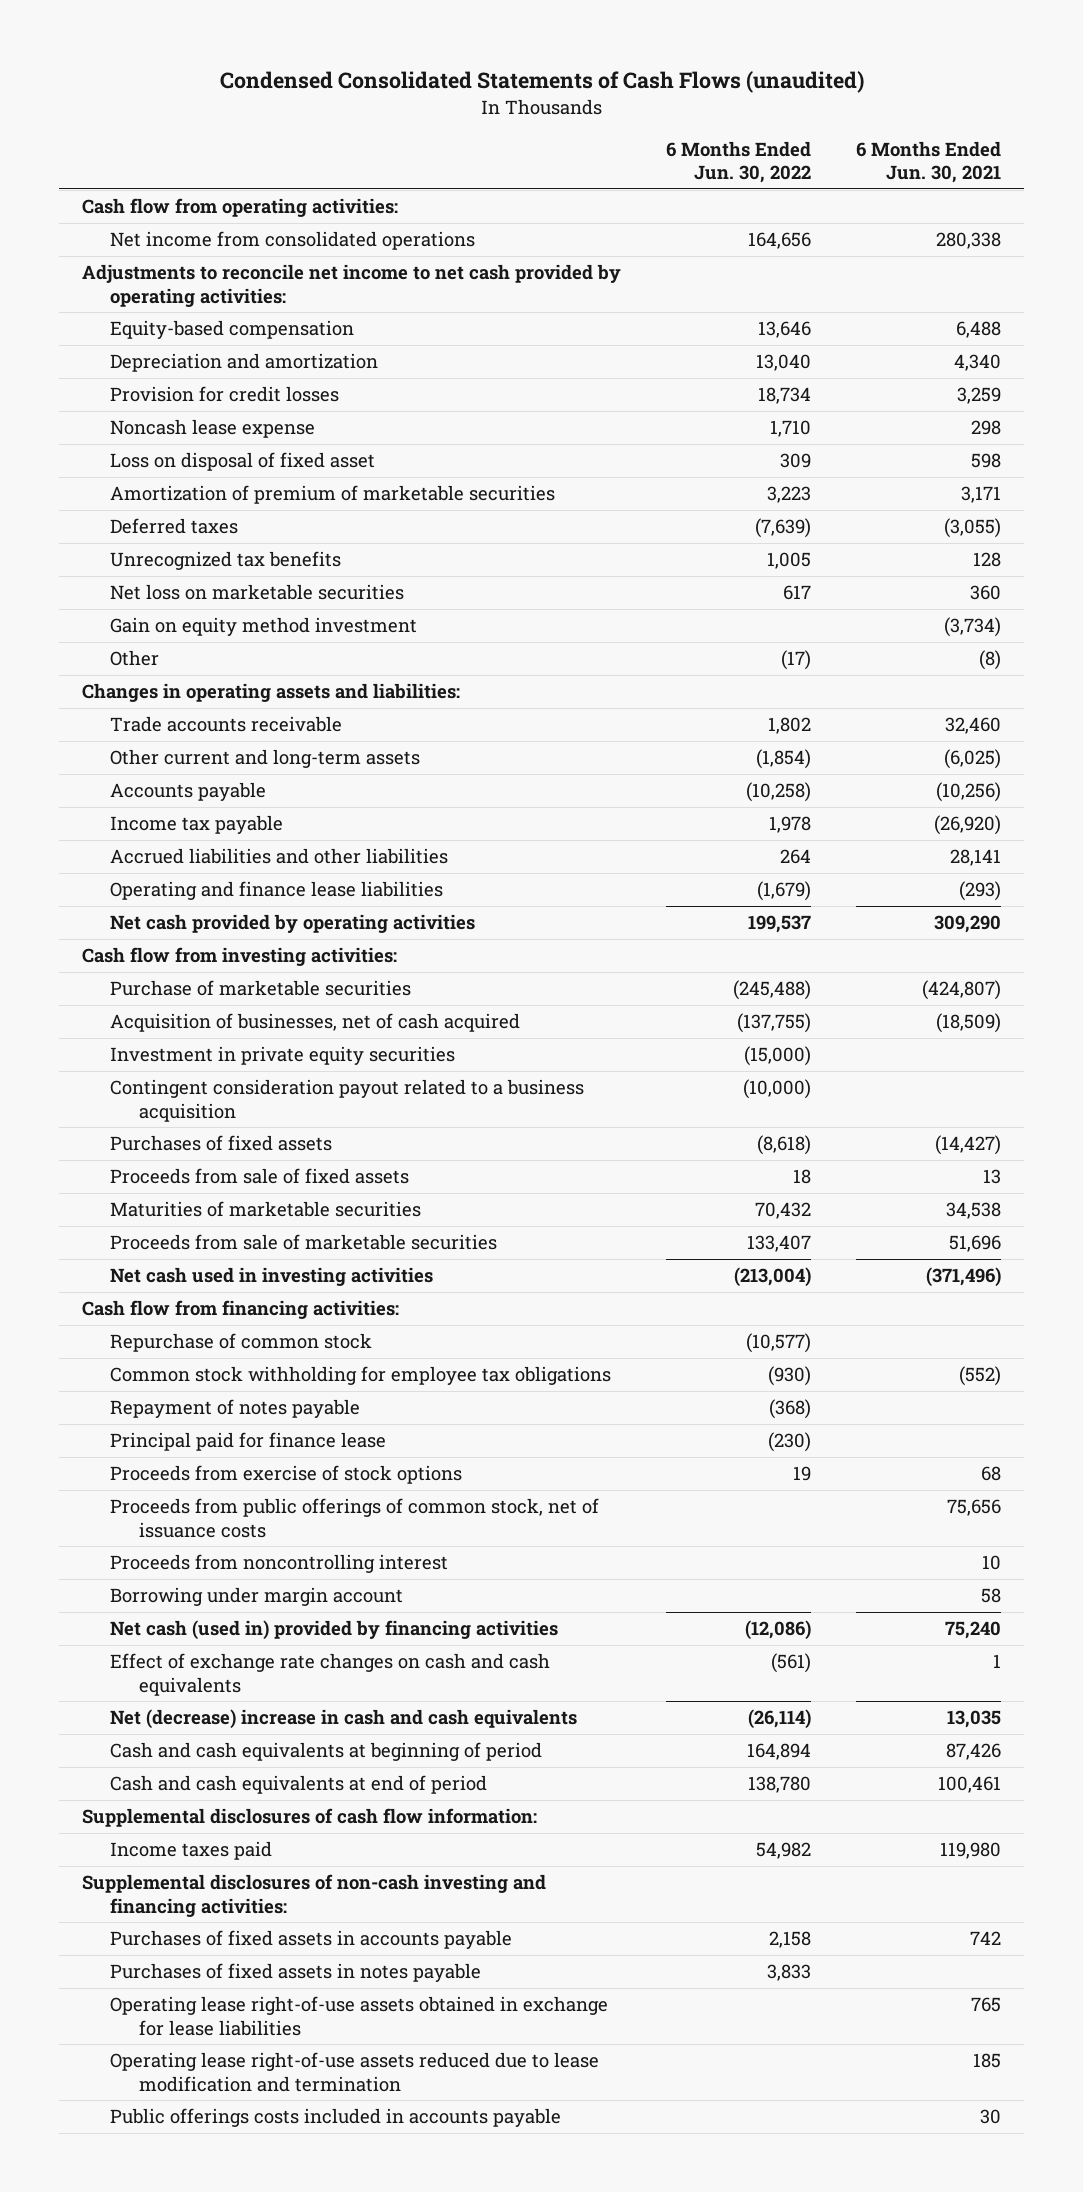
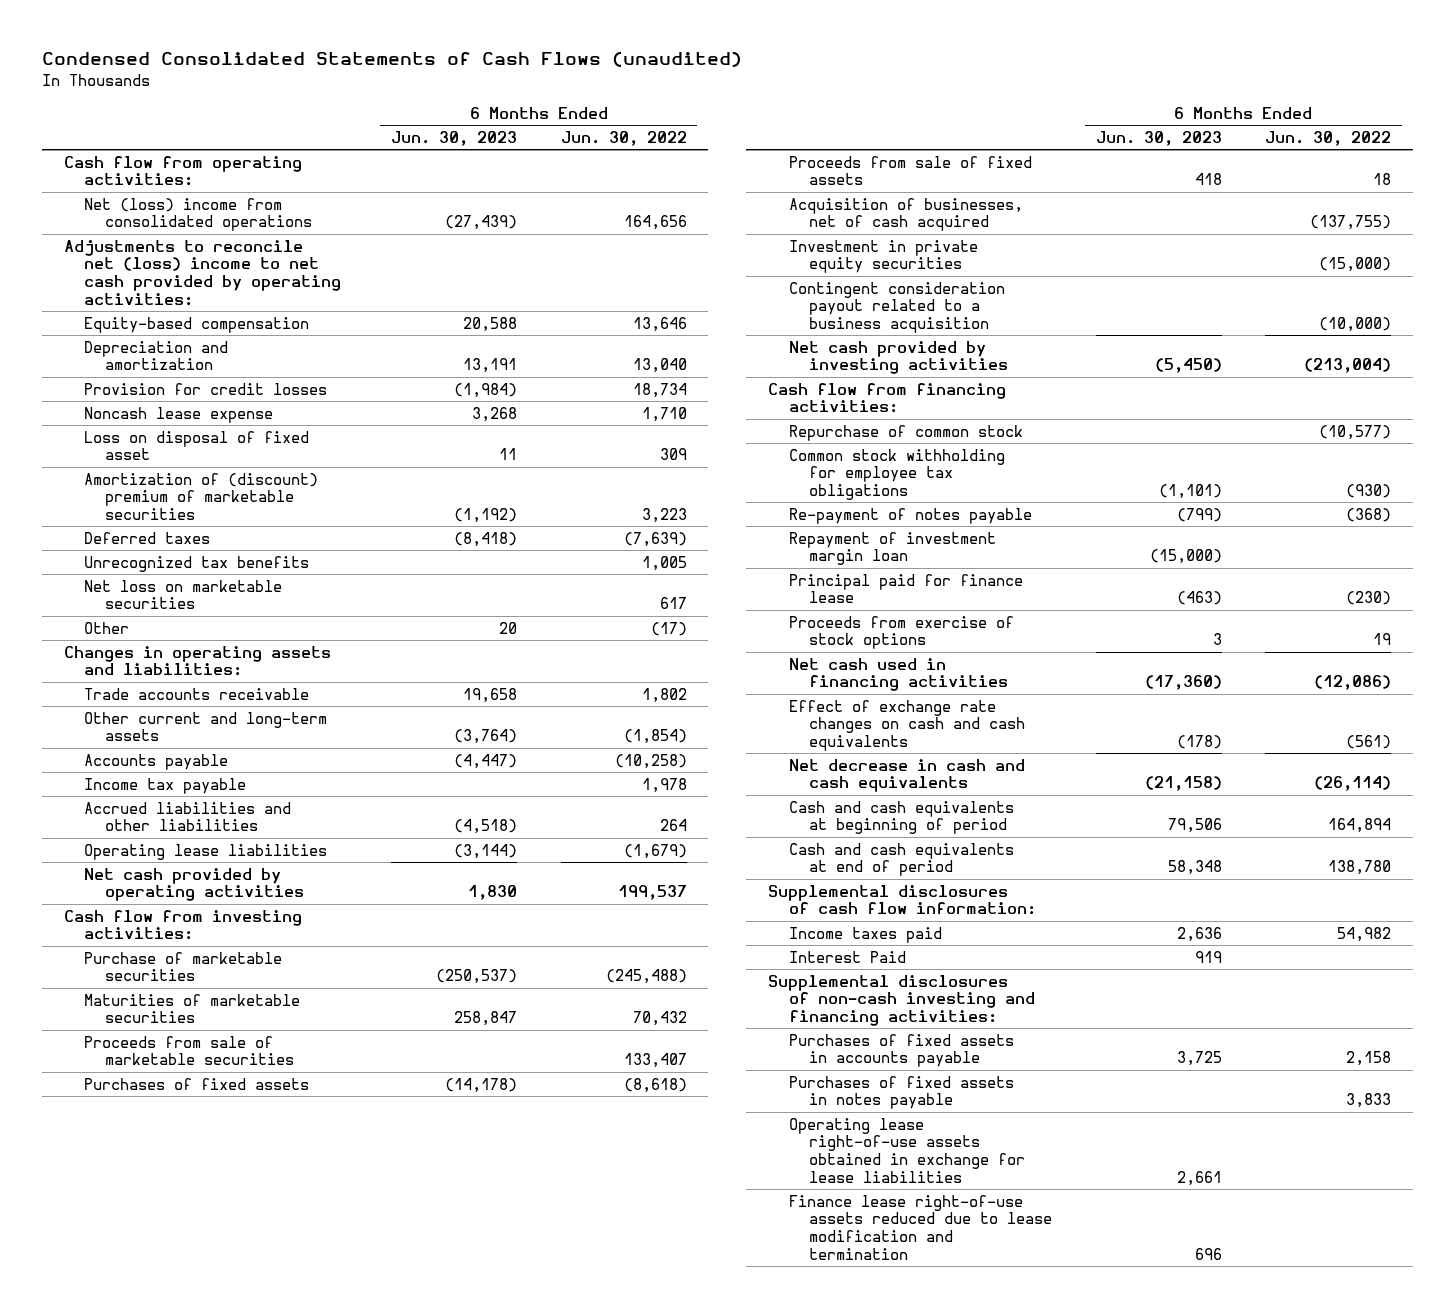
[856,140,1002,184] 6 Months Ended Jun. 30, 2021 -> none
none -> [391,131,518,147] Jun. 30, 2023
[110,231,476,251] Net income from consolidated operations -> [84,197,312,232] Net (loss) income from consolidated operations
[81,264,621,307] Adjustments to reconcile net income to net cash provided by operating activities: -> [63,239,342,306] Adjustments to reconcile net (loss) income to net cash provided by operating activities:
[110,485,556,505] Amortization of premium of marketable securities -> [84,472,319,521] Amortization of (discount) premium of marketable securities
[110,617,418,637] Gain on equity method investment -> none
[110,881,444,901] Operating and finance lease liabilities -> [84,843,328,860] Operating lease liabilities
[110,1201,422,1218] Maturities of marketable securities -> [84,993,301,1024] Maturities of marketable securities
[110,1234,498,1251] Proceeds from sale of marketable securities -> [84,1035,294,1066] Proceeds from sale of marketable securities
[110,1135,333,1152] Purchases of fixed assets -> [84,1077,310,1090] Purchases of fixed assets
[110,1168,410,1185] Proceeds from sale of fixed assets -> [788,155,1032,186] Proceeds from sale of fixed assets
[110,1267,434,1287] Net cash used in investing activities -> [788,340,1009,375] Net cash provided by investing activities
[110,1399,361,1419] Repayment of notes payable -> [788,507,1032,524] Re-payment of notes payable
none -> [788,531,996,566] Repayment of investment margin loan
[110,1498,600,1538] Proceeds from public offerings of common stock, net of issuance costs -> none
[110,1554,449,1574] Proceeds from noncontrolling interest -> none
[110,1587,404,1607] Borrowing under margin account -> none
[110,1620,559,1641] Net cash (used in) provided by financing activities -> [788,657,1009,692] Net cash used in financing activities
[110,1709,578,1730] Net (decrease) increase in cash and cash equivalents -> [788,758,1025,793] Net decrease in cash and cash equivalents
none -> [788,950,906,963] Interest Paid
[110,2108,562,2128] Public offerings costs included in accounts payable -> none
[110,2052,600,2092] Operating lease right-of-use assets reduced due to lease modification and termination -> [788,1194,1053,1260] Finance lease right-of-use assets reduced due to lease modification and termination

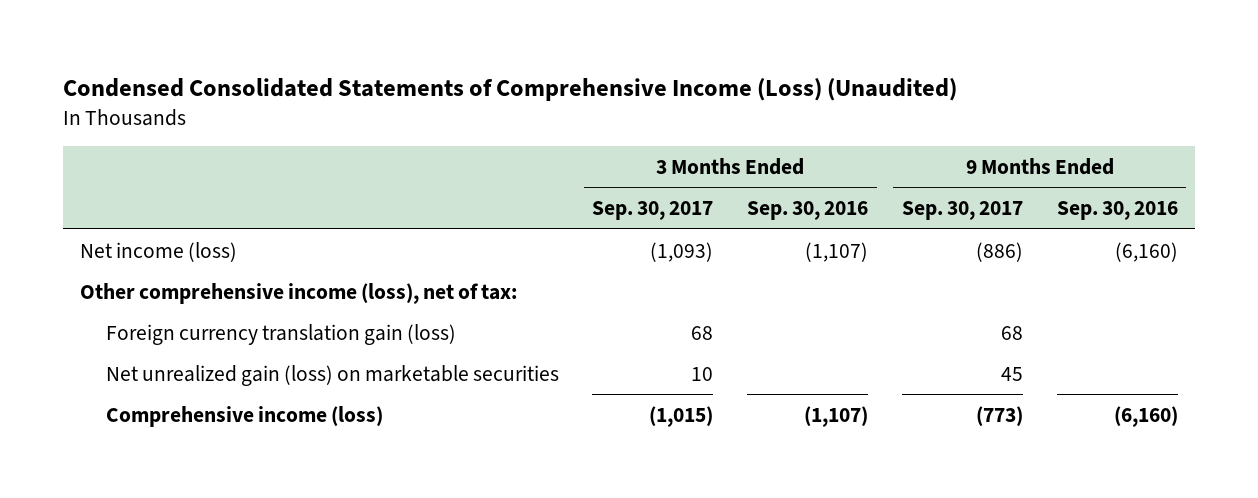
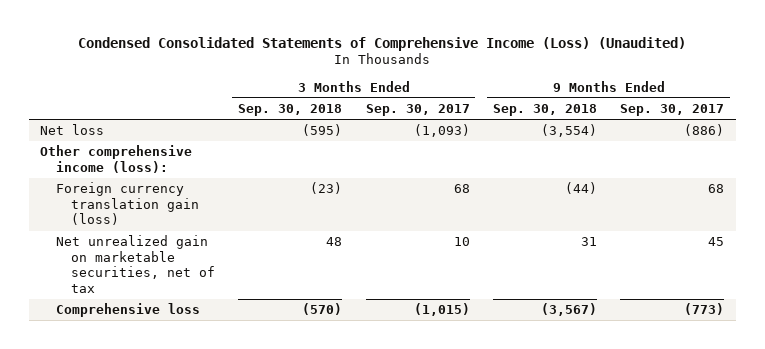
[747,201,869,221] Sep. 30, 2016 -> none
[1056,201,1178,221] Sep. 30, 2016 -> none
none -> [238,104,343,117] Sep. 30, 2018
none -> [493,104,598,117] Sep. 30, 2018
[79,241,237,262] Net income (loss) -> [40,124,105,136] Net loss
[79,282,517,304] Other comprehensive income (loss), net of tax: -> [40,145,193,173] Other comprehensive income (loss):
[105,364,559,386] Net unrealized gain (loss) on marketable securities -> [55,235,215,293] Net unrealized gain on marketable securities, net of tax
[105,405,383,427] Comprehensive income (loss) -> [55,303,200,318] Comprehensive loss

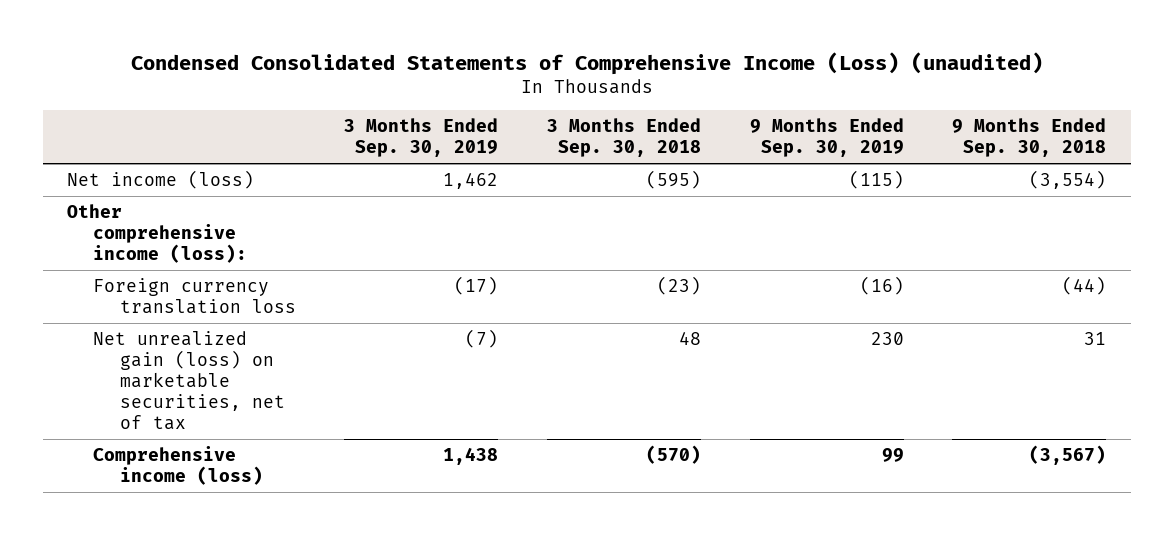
[78,36,687,51] Condensed Consolidated Statements of Comprehensive Income (Loss) (Unaudited) -> [130,51,1043,75] Condensed Consolidated Statements of Comprehensive Income (Loss) (unaudited)
[365,104,470,117] Sep. 30, 2017 -> none
[620,104,725,117] Sep. 30, 2017 -> none
none -> [344,118,499,158] 3 Months Ended Sep. 30, 2019
none -> [749,118,904,158] 9 Months Ended Sep. 30, 2019
[40,124,105,136] Net loss -> [66,170,254,190] Net income (loss)
[55,182,199,226] Foreign currency translation gain (loss) -> [93,278,296,315] Foreign currency translation loss
[55,235,215,293] Net unrealized gain on marketable securities, net of tax -> [93,331,285,430] Net unrealized gain (loss) on marketable securities, net of tax
[55,303,200,318] Comprehensive loss -> [93,446,263,486] Comprehensive income (loss)

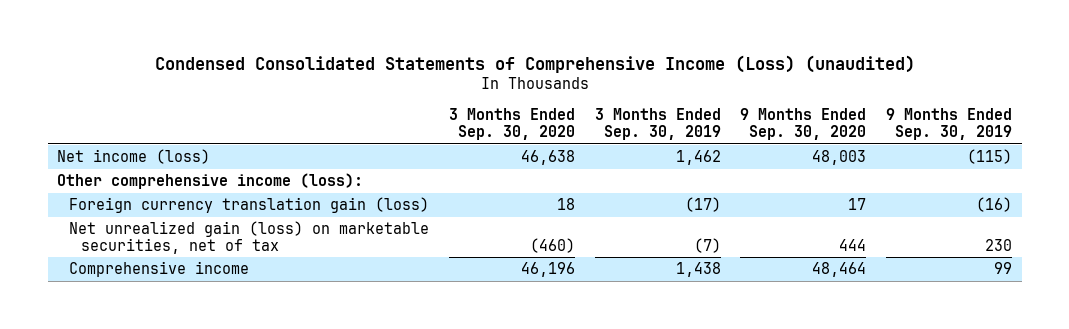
[546,118,701,158] 3 Months Ended Sep. 30, 2018 -> none
[952,118,1107,158] 9 Months Ended Sep. 30, 2018 -> none
none -> [448,108,575,140] 3 Months Ended Sep. 30, 2020
none -> [740,108,867,140] 9 Months Ended Sep. 30, 2020
[93,278,296,315] Foreign currency translation loss -> [69,197,430,214] Foreign currency translation gain (loss)
[93,446,263,486] Comprehensive income (loss) -> [69,261,250,278] Comprehensive income

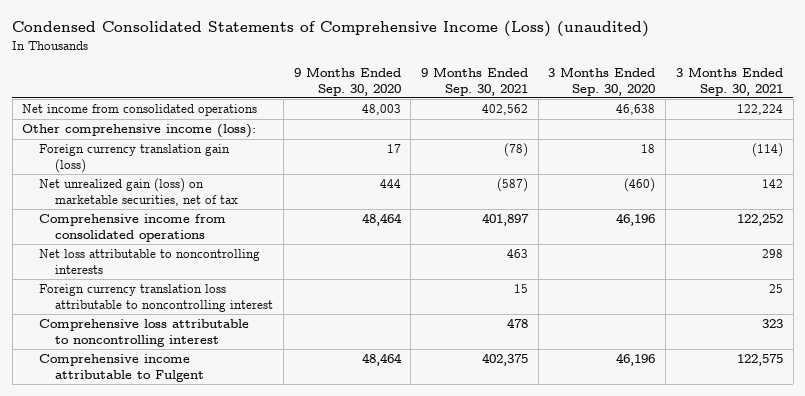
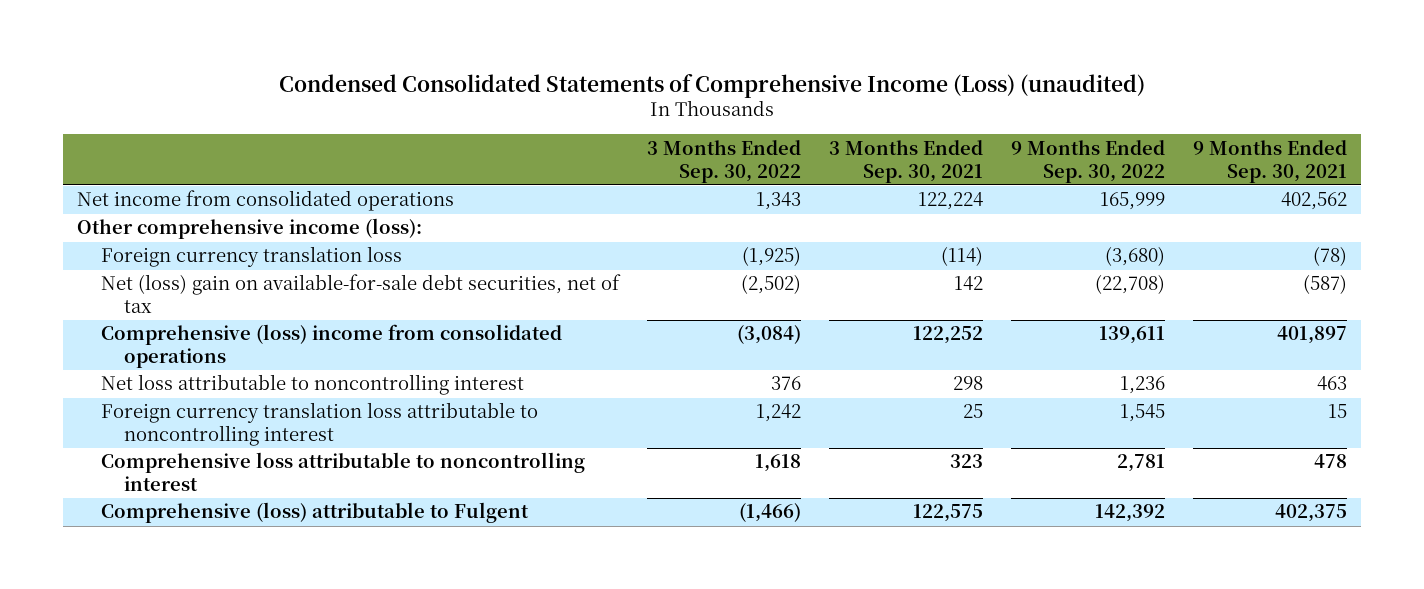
[293,66,401,96] 9 Months Ended Sep. 30, 2020 -> none
[548,66,656,96] 3 Months Ended Sep. 30, 2020 -> none
none -> [646,139,801,183] 3 Months Ended Sep. 30, 2022
none -> [1010,139,1165,183] 9 Months Ended Sep. 30, 2022
[38,144,230,173] Foreign currency translation gain (loss) -> [100,246,402,268] Foreign currency translation loss
[38,178,239,206] Net unrealized gain (loss) on marketable securities, net of tax -> [100,274,621,314] Net (loss) gain on available-for-sale debt securities, net of tax
[38,214,226,242] Comprehensive income from consolidated operations -> [100,324,562,369] Comprehensive (loss) income from consolidated operations
[38,249,260,274] Net loss attributable to noncontrolling interests -> [100,374,524,396] Net loss attributable to noncontrolling interest
[38,354,205,382] Comprehensive income attributable to Fulgent -> [100,502,529,524] Comprehensive (loss) attributable to Fulgent

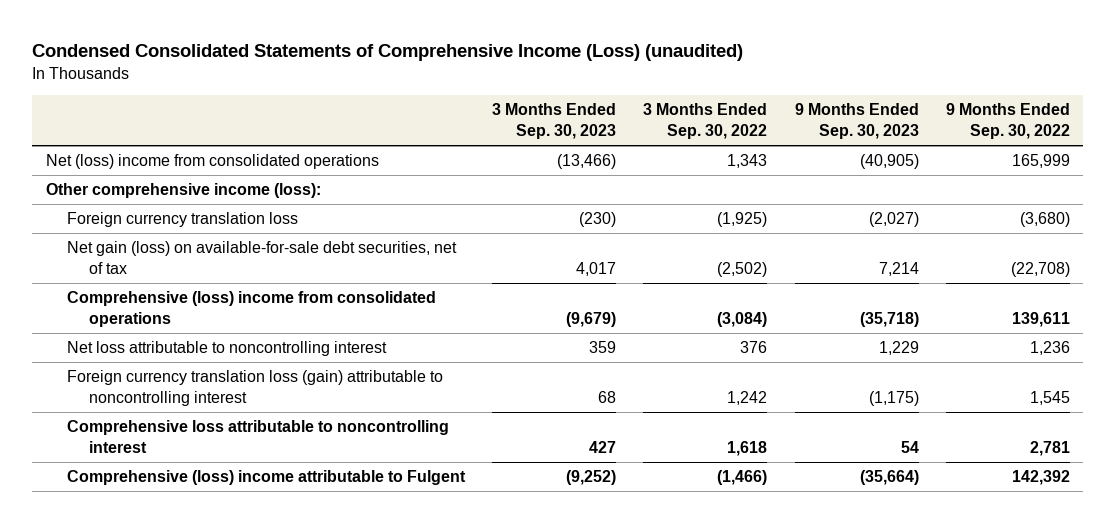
[828,139,983,183] 3 Months Ended Sep. 30, 2021 -> none
[1192,139,1347,183] 9 Months Ended Sep. 30, 2021 -> none
none -> [492,103,617,139] 3 Months Ended Sep. 30, 2023
none -> [794,103,919,139] 9 Months Ended Sep. 30, 2023
[77,190,455,212] Net income from consolidated operations -> [45,154,379,170] Net (loss) income from consolidated operations
[100,274,621,314] Net (loss) gain on available-for-sale debt securities, net of tax -> [67,241,458,274] Net gain (loss) on available-for-sale debt securities, net of tax
[100,402,538,447] Foreign currency translation loss attributable to noncontrolling interest -> [67,370,444,406] Foreign currency translation loss (gain) attributable to noncontrolling interest
[100,502,529,524] Comprehensive (loss) attributable to Fulgent -> [67,470,467,486] Comprehensive (loss) income attributable to Fulgent

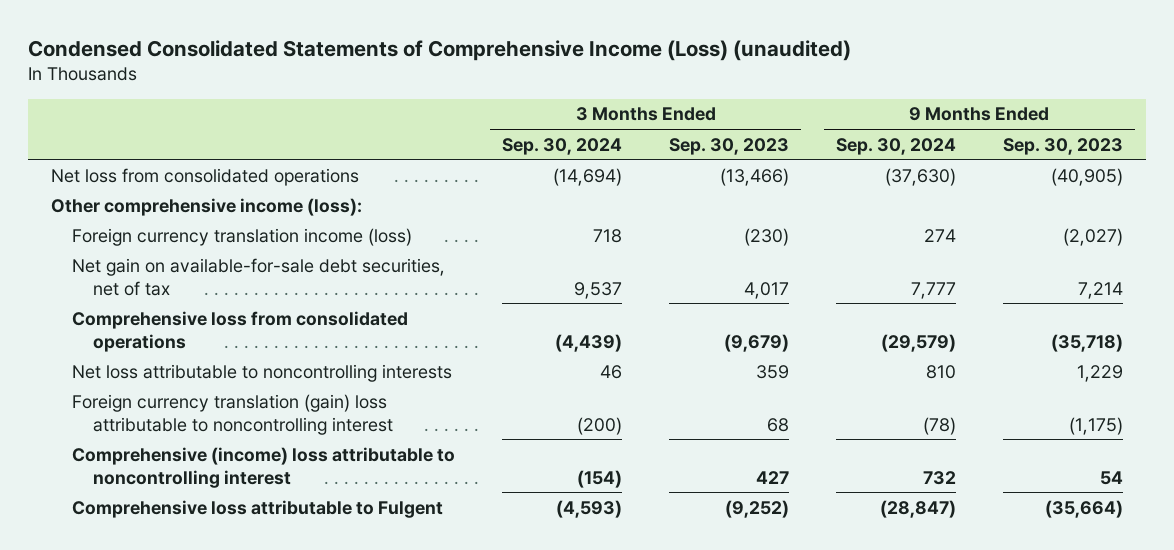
[643,103,768,139] 3 Months Ended Sep. 30, 2022 -> none
[945,103,1070,139] 9 Months Ended Sep. 30, 2022 -> none
none -> [502,137,623,155] Sep. 30, 2024
none -> [836,137,957,155] Sep. 30, 2024
[45,154,379,170] Net (loss) income from consolidated operations -> [51,167,360,186] Net loss from consolidated operations
[67,212,299,228] Foreign currency translation loss -> [72,227,413,246] Foreign currency translation income (loss)
[67,241,458,274] Net gain (loss) on available-for-sale debt securities, net of tax -> [72,257,446,296] Net gain on available-for-sale debt securities, net of tax
[67,291,437,327] Comprehensive (loss) income from consolidated operations -> [72,310,409,352] Comprehensive loss from consolidated operations
[67,341,388,357] Net loss attributable to noncontrolling interest -> [72,363,453,382] Net loss attributable to noncontrolling interests
[67,370,444,406] Foreign currency translation loss (gain) attributable to noncontrolling interest -> [72,393,394,435] Foreign currency translation (gain) loss attributable to noncontrolling interest
[67,420,450,453] Comprehensive loss attributable to noncontrolling interest -> [72,446,456,488] Comprehensive (income) loss attributable to noncontrolling interest
[67,470,467,486] Comprehensive (loss) income attributable to Fulgent -> [72,499,444,518] Comprehensive loss attributable to Fulgent

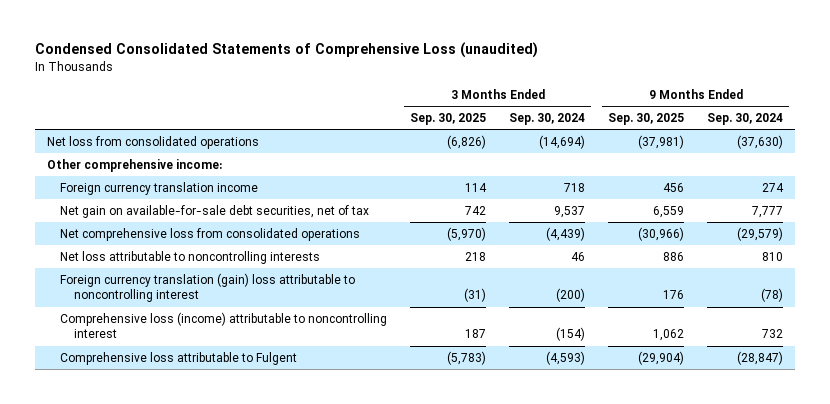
[27,39,851,61] Condensed Consolidated Statements of Comprehensive Income (Loss) (unaudited) -> [35,42,539,59] Condensed Consolidated Statements of Comprehensive Loss (unaudited)
[669,137,790,155] Sep. 30, 2023 -> none
[1002,137,1123,155] Sep. 30, 2023 -> none
none -> [410,113,487,126] Sep. 30, 2025
none -> [608,113,685,126] Sep. 30, 2025
[51,197,363,216] Other comprehensive income (loss): -> [46,158,222,172] Other comprehensive income:
[72,227,413,246] Foreign currency translation income (loss) -> [60,181,259,195] Foreign currency translation income
[72,310,409,352] Comprehensive loss from consolidated operations -> [60,227,361,241] Net comprehensive loss from consolidated operations
[72,446,456,488] Comprehensive (income) loss attributable to noncontrolling interest -> [60,311,388,339] Comprehensive loss (income) attributable to noncontrolling interest

